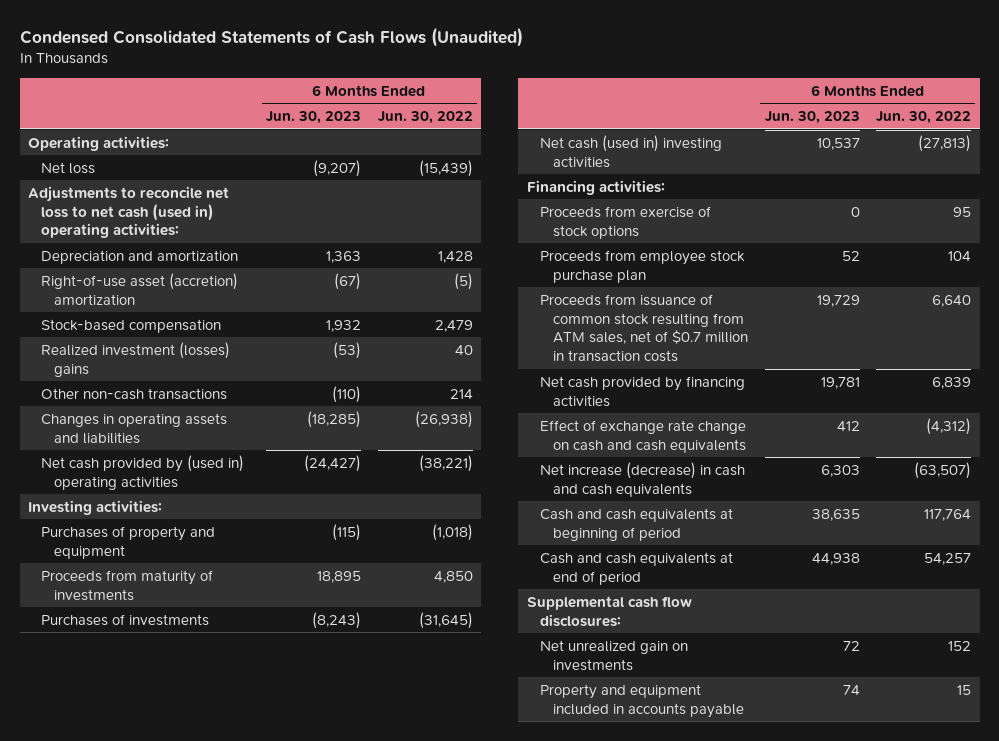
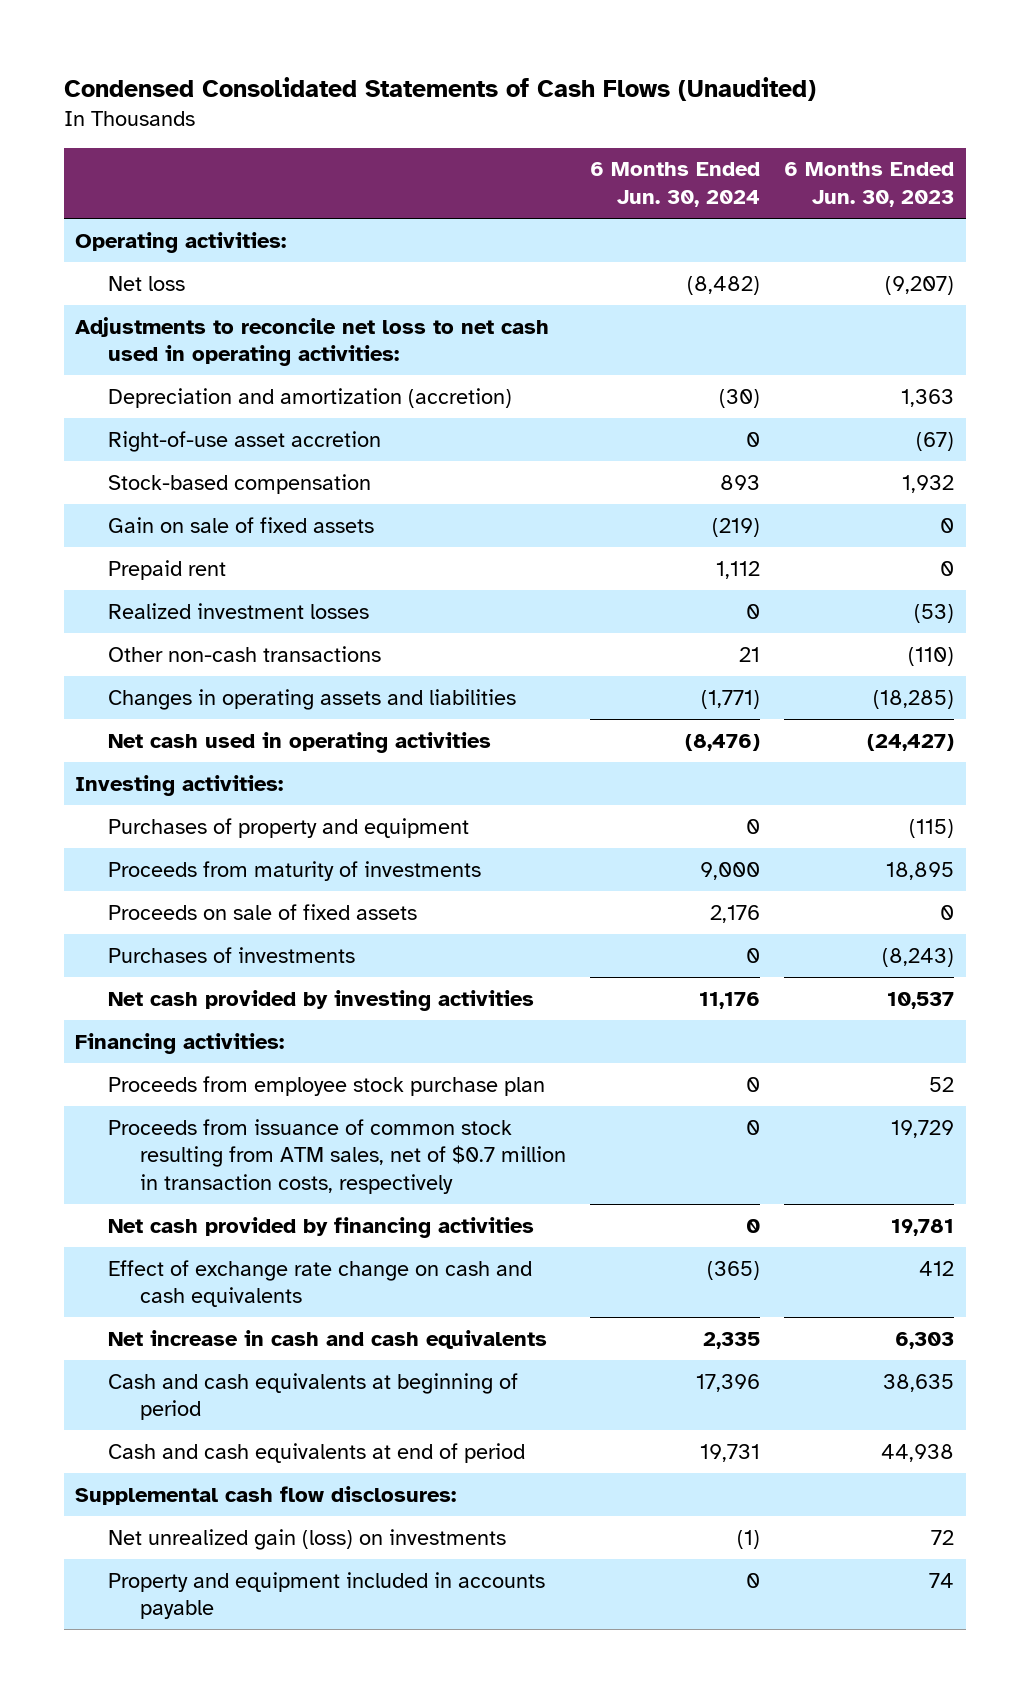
[377,111,473,125] Jun. 30, 2022 -> none
none -> [590,162,761,207] 6 Months Ended Jun. 30, 2024
[28,185,230,239] Adjustments to reconcile net loss to net cash (used in) operating activities: -> [75,316,550,367] Adjustments to reconcile net loss to net cash used in operating activities:
[41,249,239,264] Depreciation and amortization -> [107,387,512,408] Depreciation and amortization (accretion)
[41,272,239,305] Right-of-use asset (accretion) amortization -> [107,430,381,452] Right-of-use asset accretion
none -> [107,516,374,533] Gain on sale of fixed assets
none -> [107,559,226,580] Prepaid rent
[41,341,231,377] Realized investment (losses) gains -> [107,602,369,619] Realized investment losses
[41,454,245,490] Net cash provided by (used in) operating activities -> [107,731,491,753] Net cash used in operating activities
none -> [107,903,417,920] Proceeds on sale of fixed assets
[539,134,722,168] Net cash (used in) investing activities -> [107,989,534,1011] Net cash provided by investing activities
[539,205,711,239] Proceeds from exercise of stock options -> none
[539,293,748,363] Proceeds from issuance of common stock resulting from ATM sales, net of $0.7 million in transaction costs -> [107,1118,567,1194] Proceeds from issuance of common stock resulting from ATM sales, net of $0.7 million in transaction costs, respectively
[539,461,745,497] Net increase (decrease) in cash and cash equivalents -> [107,1329,547,1349] Net increase in cash and cash equivalents
[539,639,688,671] Net unrealized gain on investments -> [107,1528,506,1550] Net unrealized gain (loss) on investments

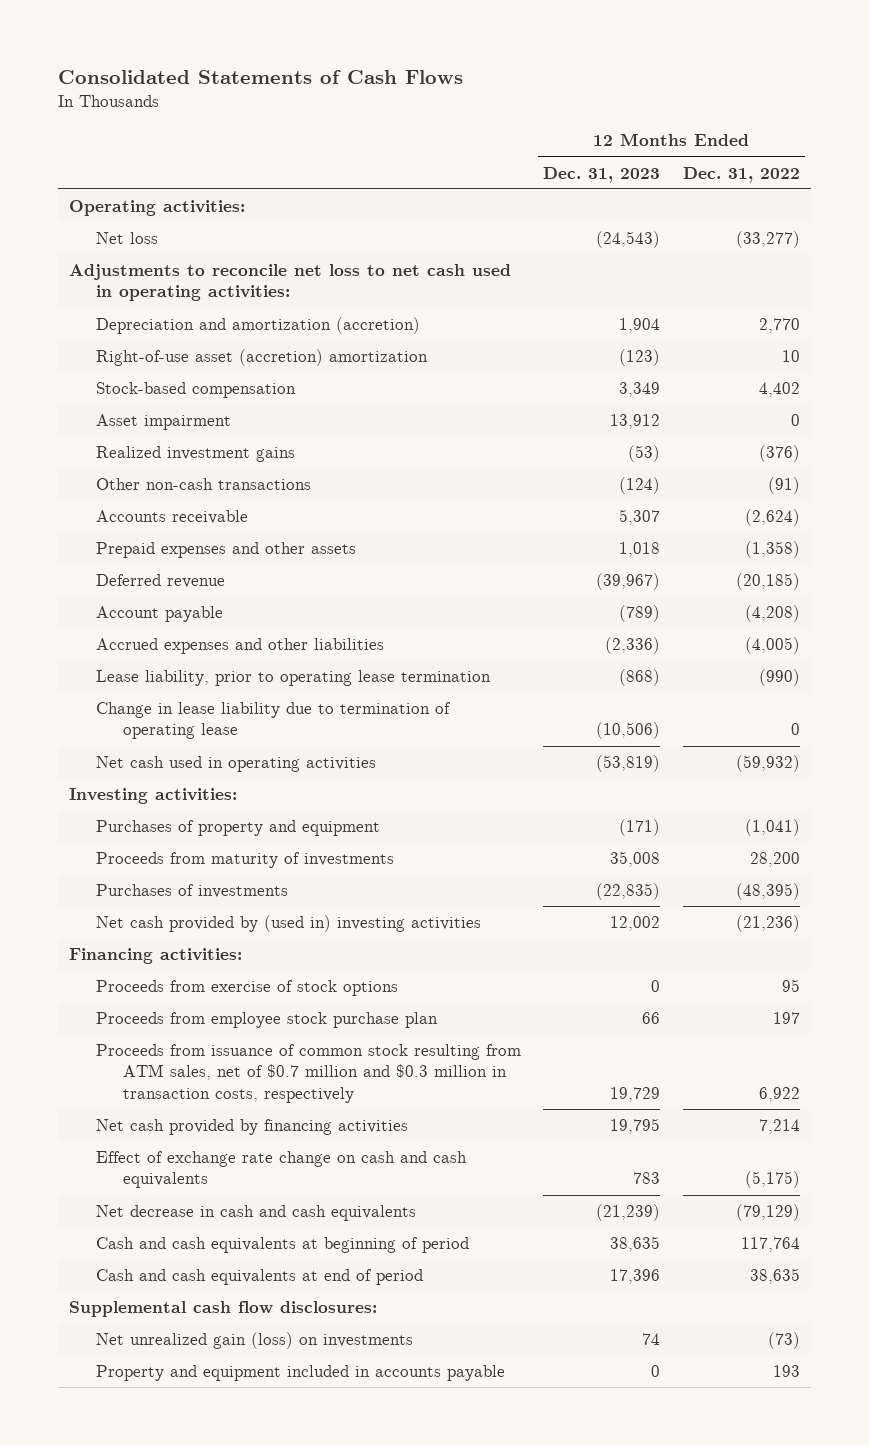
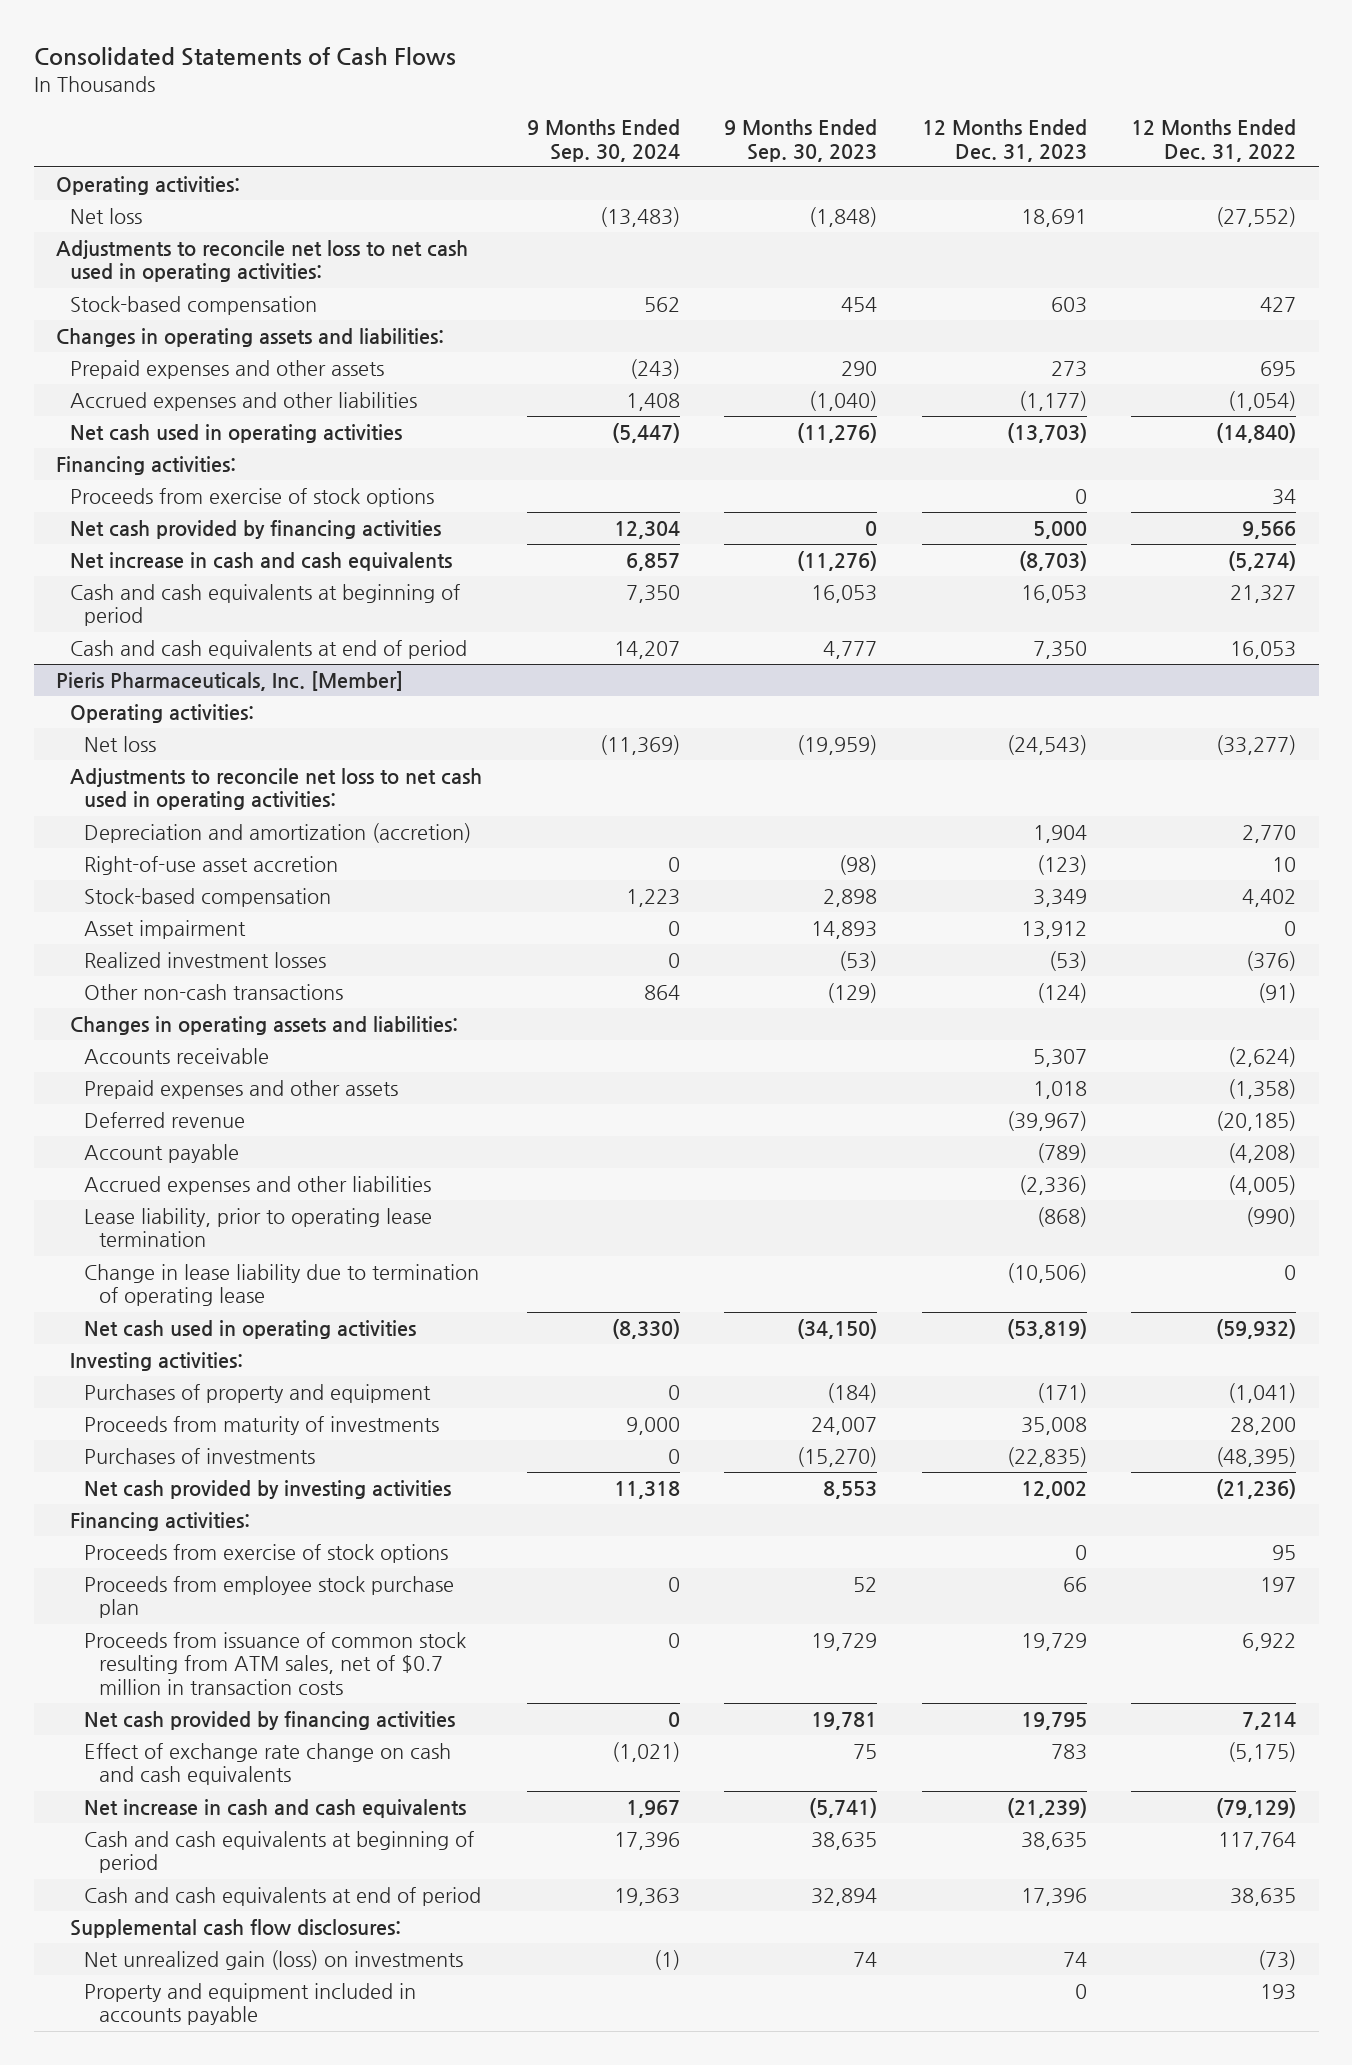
none -> [526,119,680,162] 9 Months Ended Sep. 30, 2024
none -> [724,119,878,162] 9 Months Ended Sep. 30, 2023
none -> [70,207,143,224] Net loss
none -> [55,239,468,283] Adjustments to reconcile net loss to net cash used in operating activities:
none -> [70,295,318,315] Stock-based compensation
none -> [55,327,444,347] Changes in operating assets and liabilities:
none -> [70,359,385,379] Prepaid expenses and other assets
none -> [70,391,418,411] Accrued expenses and other liabilities
none -> [70,423,403,443] Net cash used in operating activities
none -> [55,455,236,475] Financing activities:
none -> [70,487,435,507] Proceeds from exercise of stock options
none -> [70,519,442,539] Net cash provided by financing activities
none -> [70,551,453,571] Net increase in cash and cash equivalents
none -> [70,583,461,627] Cash and cash equivalents at beginning of period
none -> [70,639,468,659] Cash and cash equivalents at end of period
none -> [55,670,403,691] Pieris Pharmaceuticals, Inc. [Member]
none -> [70,703,255,723] Operating activities:
[95,348,428,366] Right-of-use asset (accretion) amortization -> [84,855,339,875] Right-of-use asset accretion
[95,445,295,462] Realized investment gains -> [84,951,327,968] Realized investment losses
none -> [70,1015,459,1035] Changes in operating assets and liabilities:
[95,914,481,932] Net cash provided by (used in) investing activities -> [84,1479,452,1499] Net cash provided by investing activities
[95,1043,521,1103] Proceeds from issuance of common stock resulting from ATM sales, net of $0.7 million and $0.3 million in transaction costs, respectively -> [84,1631,467,1696] Proceeds from issuance of common stock resulting from ATM sales, net of $0.7 million in transaction costs
[95,1204,416,1221] Net decrease in cash and cash equivalents -> [84,1798,467,1818] Net increase in cash and cash equivalents

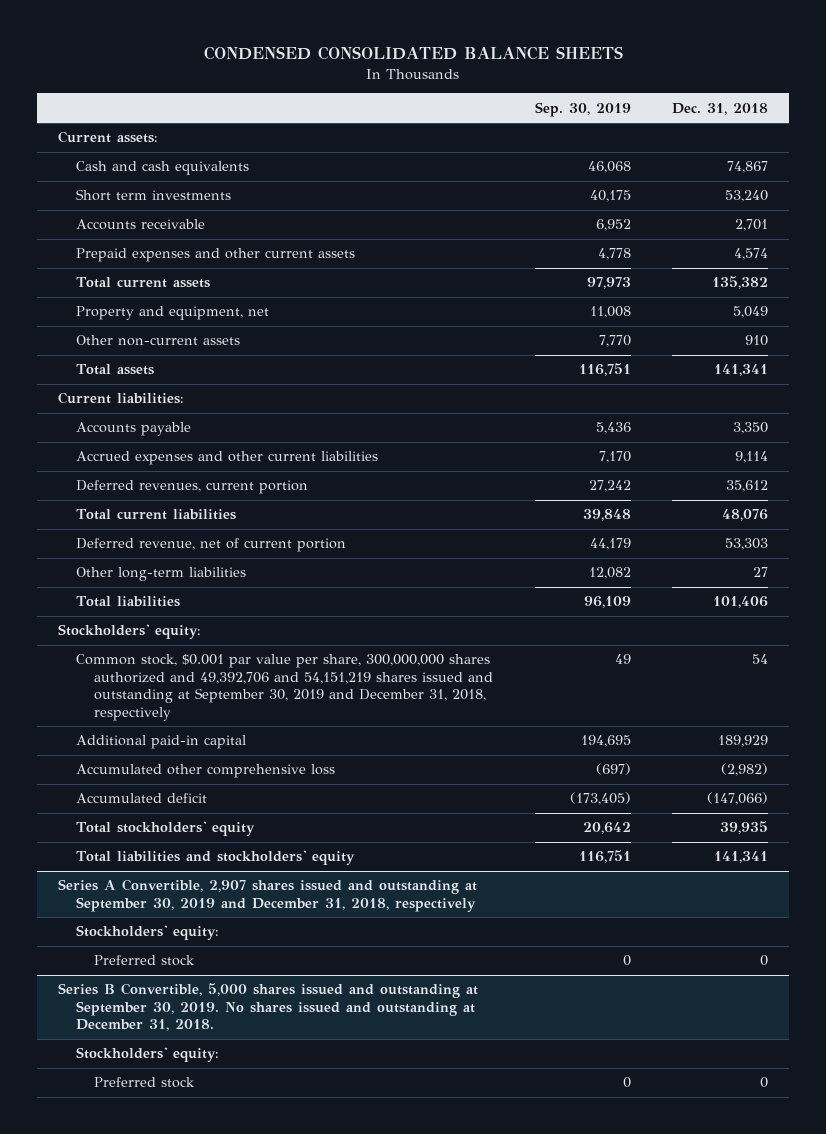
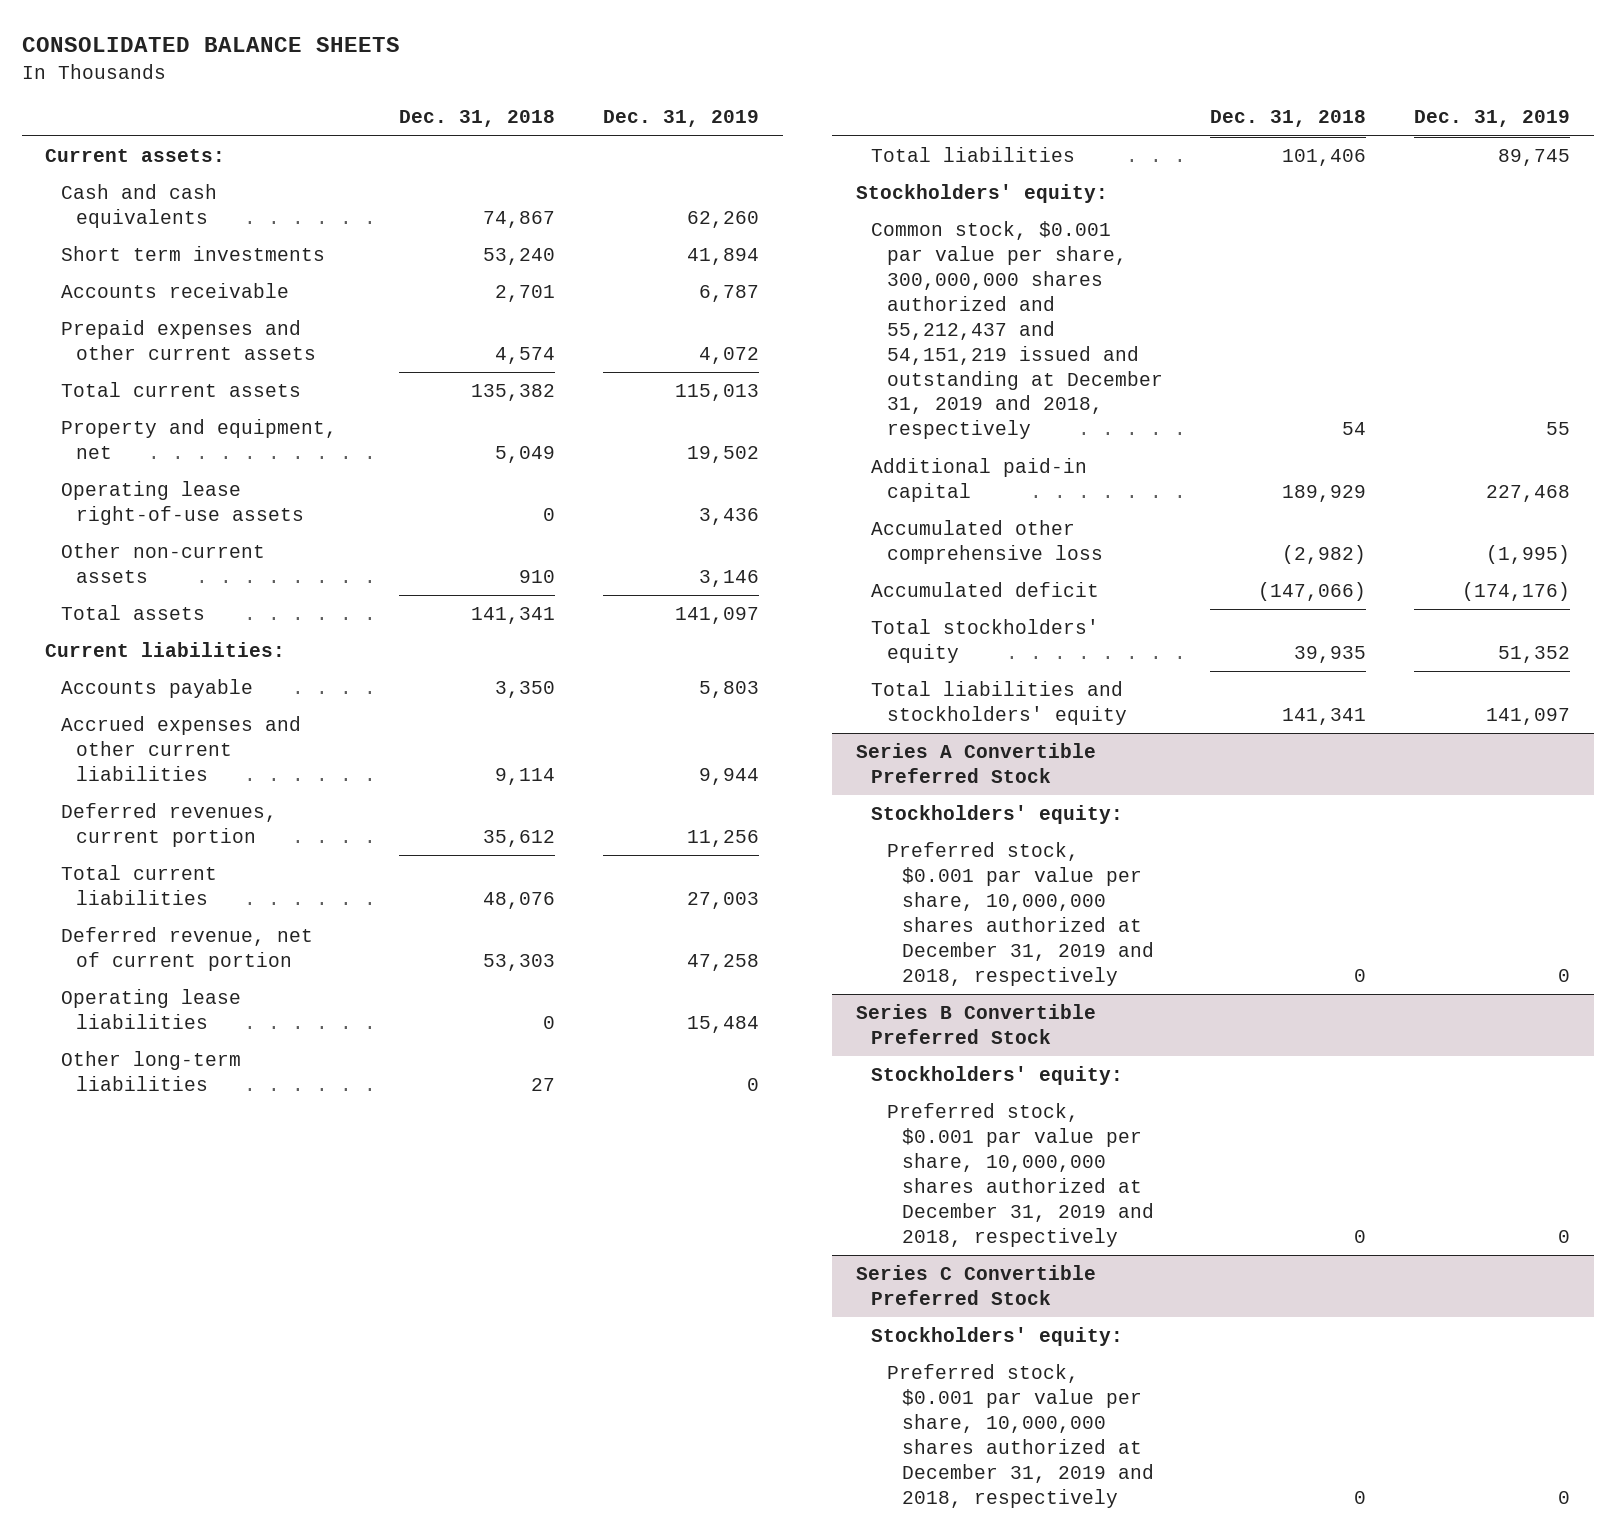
[203,46,623,61] CONDENSED CONSOLIDATED BALANCE SHEETS -> [21,37,400,53] CONSOLIDATED BALANCE SHEETS
[534,101,631,117] Sep. 30, 2019 -> none
none -> [603,110,760,128] Dec. 31, 2019
none -> [60,481,304,526] Operating lease right-of-use assets
none -> [60,989,241,1030] Operating lease liabilities
[75,654,493,721] Common stock, $0.001 par value per share, 300,000,000 shares authorized and 49,392,706 and 54,151,219 shares issued and outstanding at September 30, 2019 and December 31, 2018, respectively -> [871,221,1163,440] Common stock, $0.001 par value per share, 300,000,000 shares authorized and 55,212,437 and 54,151,219 issued and outstanding at December 31, 2019 and 2018, respectively
[57,879,477,912] Series A Convertible, 2,907 shares issued and outstanding at September 30, 2019 and December 31, 2018, respectively -> [856,743,1097,784] Series A Convertible Preferred Stock
[93,955,195,967] Preferred stock -> [886,842,1154,986] Preferred stock, $0.001 par value per share, 10,000,000 shares authorized at December 31, 2019 and 2018, respectively
[57,983,478,1032] Series B Convertible, 5,000 shares issued and outstanding at September 30, 2019. No shares issued and outstanding at December 31, 2018. -> [856,1004,1097,1045] Series B Convertible Preferred Stock
[93,1077,195,1089] Preferred stock -> [886,1103,1154,1247] Preferred stock, $0.001 par value per share, 10,000,000 shares authorized at December 31, 2019 and 2018, respectively
none -> [856,1265,1097,1306] Series C Convertible Preferred Stock
none -> [871,1327,1124,1347] Stockholders' equity:
none -> [886,1364,1154,1508] Preferred stock, $0.001 par value per share, 10,000,000 shares authorized at December 31, 2019 and 2018, respectively

